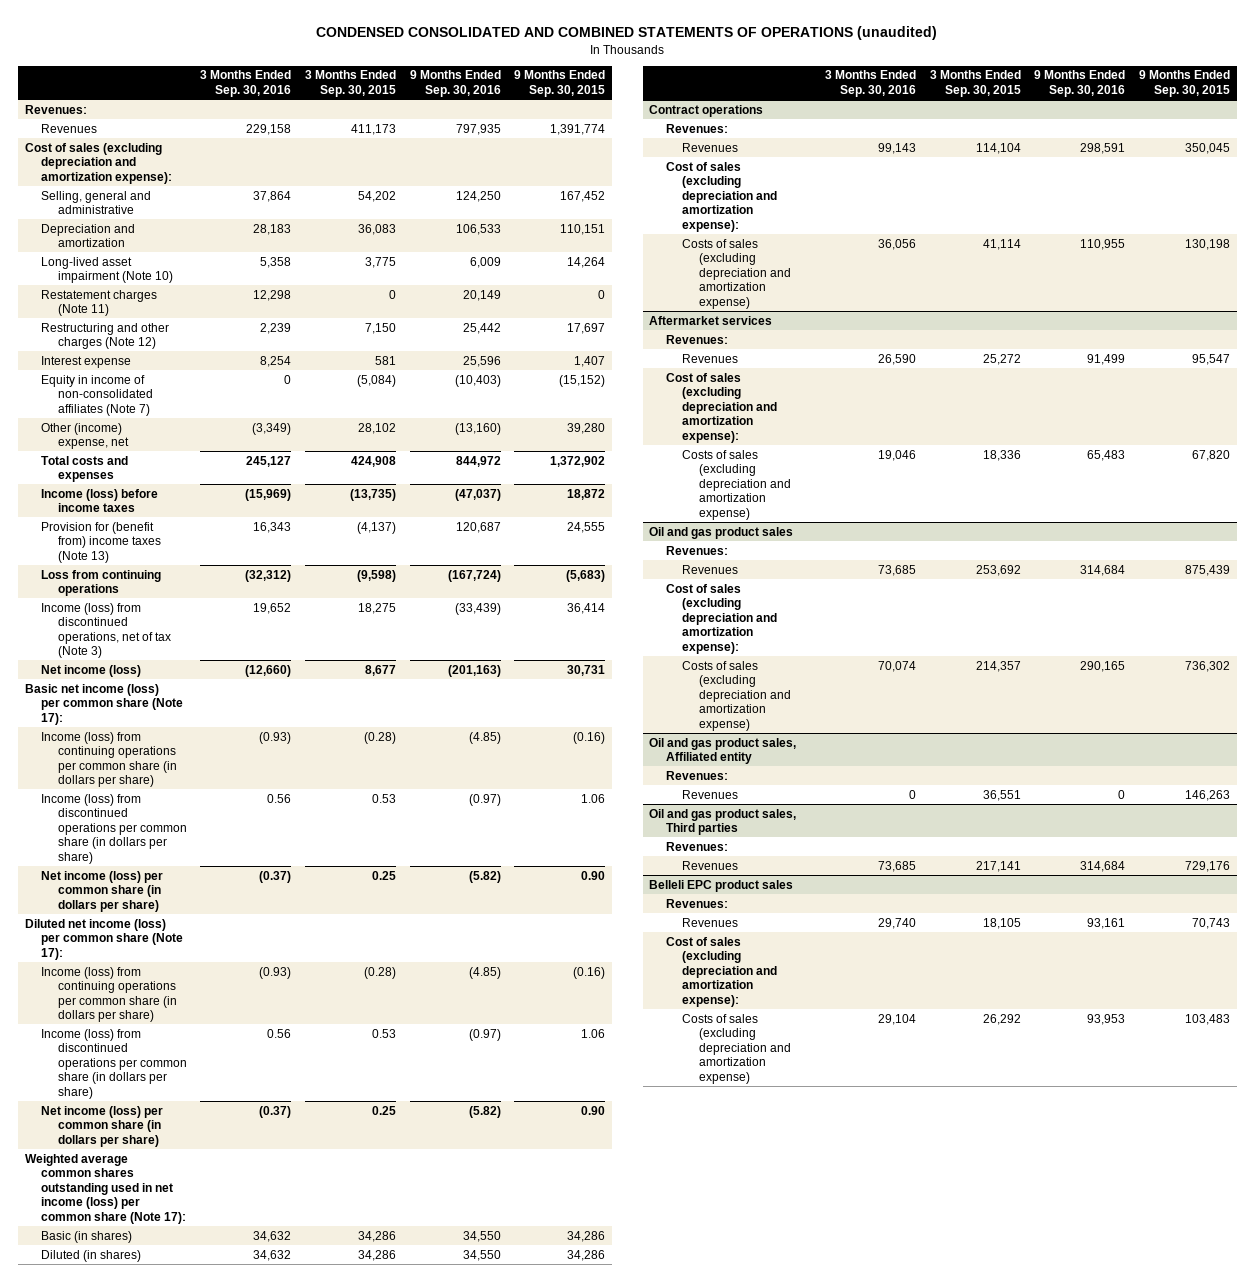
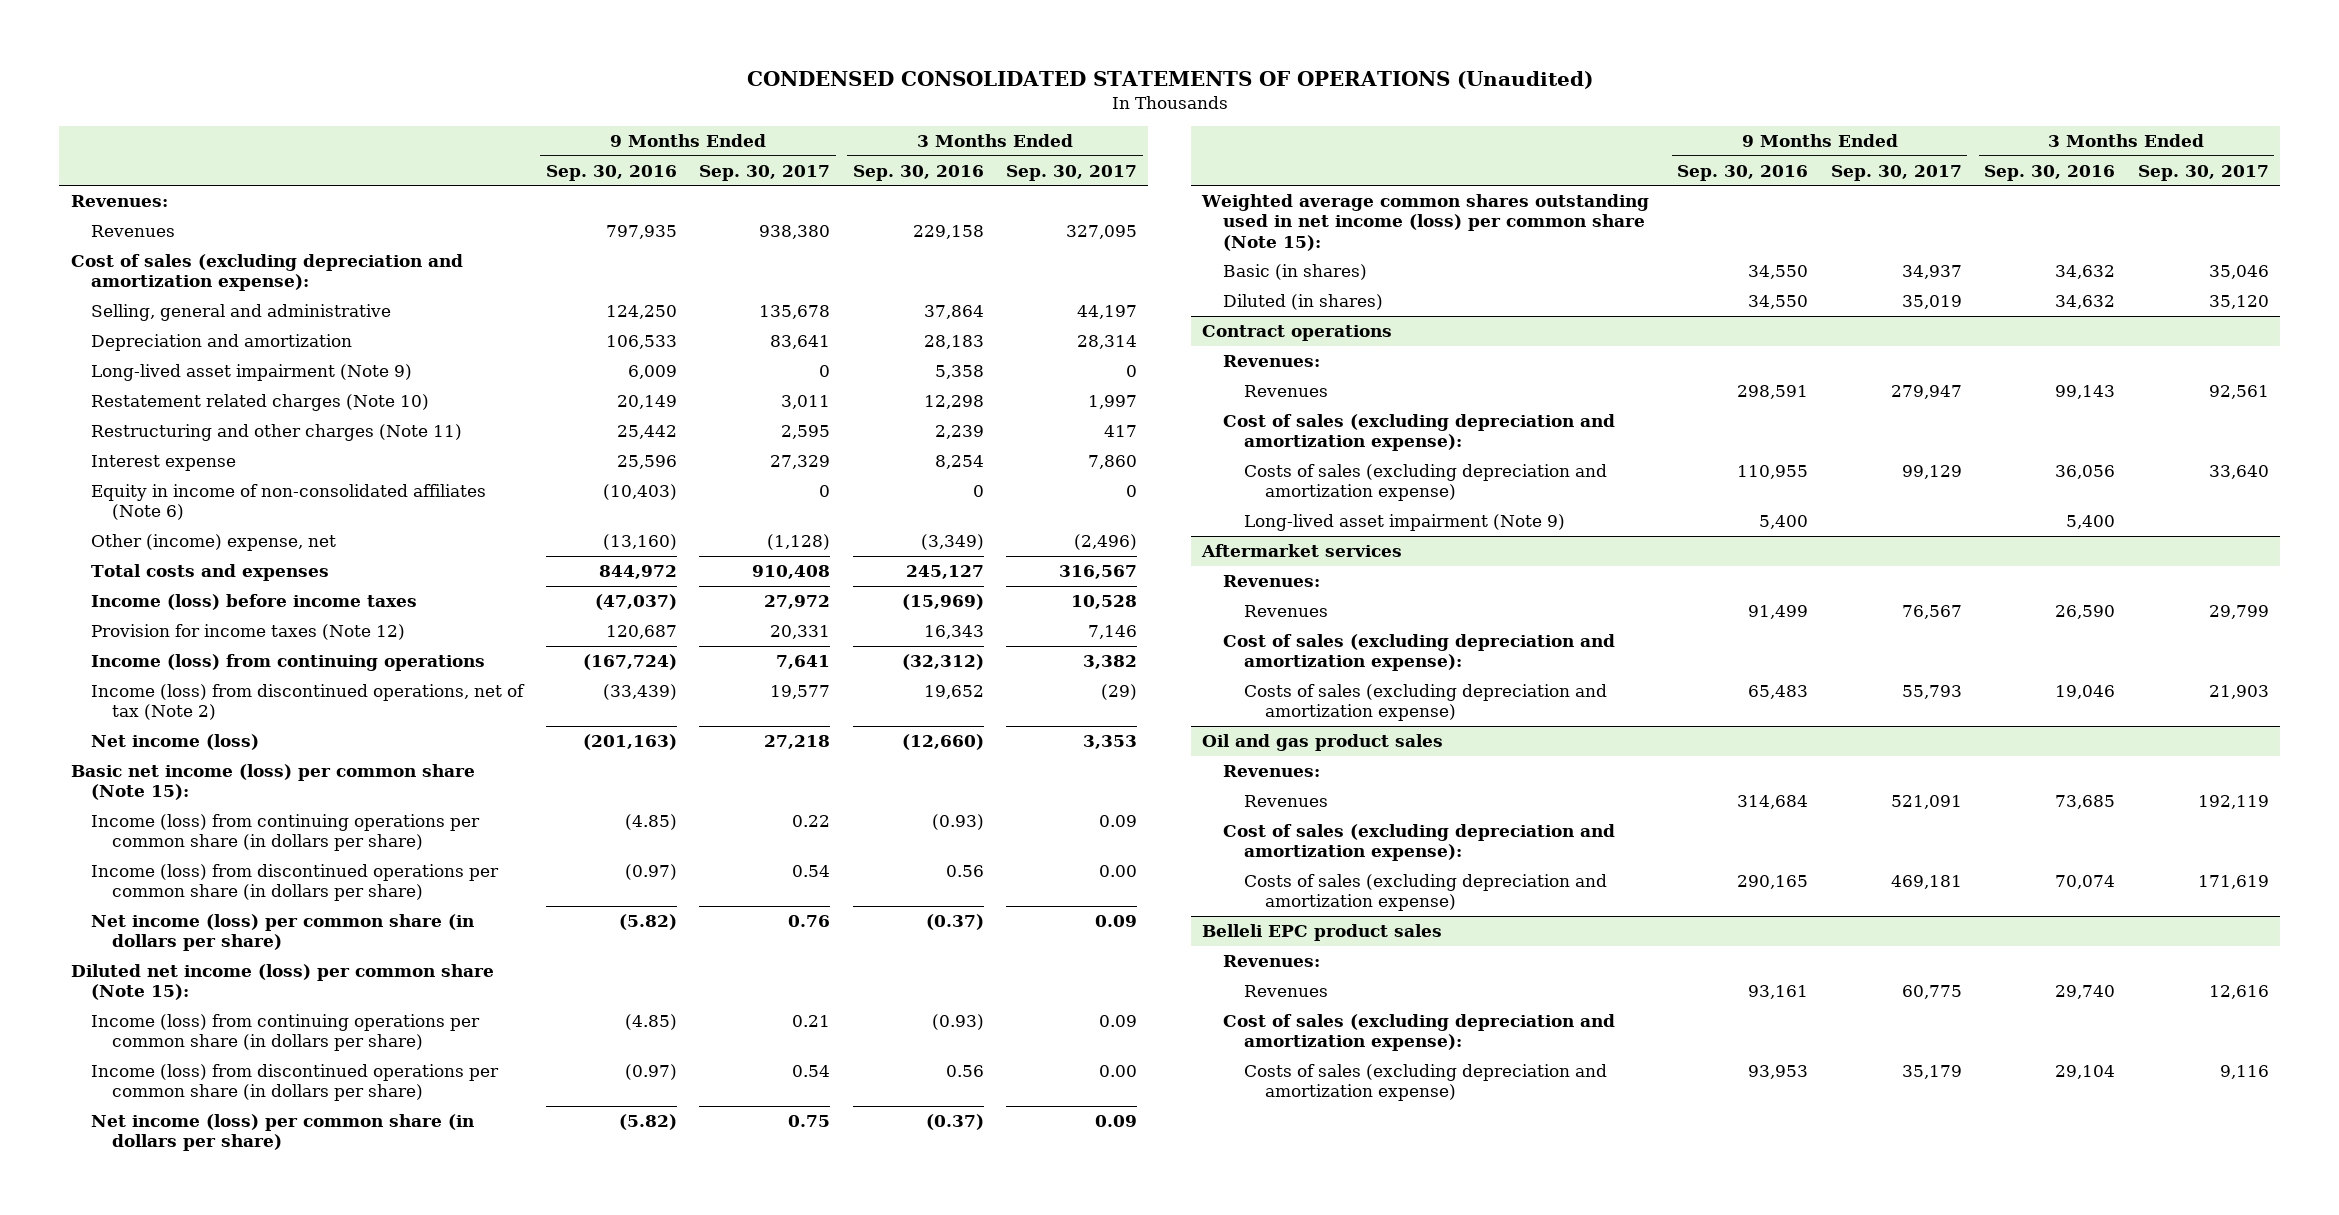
[316,26,938,41] CONDENSED CONSOLIDATED AND COMBINED STATEMENTS OF OPERATIONS (unaudited) -> [746,71,1593,90] CONDENSED CONSOLIDATED STATEMENTS OF OPERATIONS (Unaudited)
[305,70,397,97] 3 Months Ended Sep. 30, 2015 -> none
[514,70,606,97] 9 Months Ended Sep. 30, 2015 -> none
none -> [699,164,831,181] Sep. 30, 2017
none -> [1005,164,1137,181] Sep. 30, 2017
[41,256,173,284] Long-lived asset impairment (Note 10) -> [91,364,413,382] Long-lived asset impairment (Note 9)
[41,289,158,317] Restatement charges (Note 11) -> [91,394,430,412] Restatement related charges (Note 10)
[41,322,170,350] Restructuring and other charges (Note 12) -> [91,424,463,442] Restructuring and other charges (Note 11)
[41,374,153,416] Equity in income of non-consolidated affiliates (Note 7) -> [91,484,487,521] Equity in income of non-consolidated affiliates (Note 6)
[41,521,161,563] Provision for (benefit from) income taxes (Note 13) -> [91,624,406,641] Provision for income taxes (Note 12)
[41,569,162,597] Loss from continuing operations -> [91,654,486,672] Income (loss) from continuing operations
[41,602,171,659] Income (loss) from discontinued operations, net of tax (Note 3) -> [91,684,526,721] Income (loss) from discontinued operations, net of tax (Note 2)
[24,683,184,725] Basic net income (loss) per common share (Note 17): -> [70,764,475,801] Basic net income (loss) per common share (Note 15):
[24,918,184,960] Diluted net income (loss) per common share (Note 17): -> [70,964,494,1001] Diluted net income (loss) per common share (Note 15):
[24,1153,187,1224] Weighted average common shares outstanding used in net income (loss) per common share (Note 17): -> [1201,194,1650,251] Weighted average common shares outstanding used in net income (loss) per common share (Note 15):
none -> [1243,514,1565,532] Long-lived asset impairment (Note 9)
[649,737,797,765] Oil and gas product sales, Affiliated entity -> none
[665,770,728,780] Revenues: -> none
[682,789,739,799] Revenues -> none
[649,808,797,836] Oil and gas product sales, Third parties -> none
[665,841,728,851] Revenues: -> none
[682,860,739,870] Revenues -> none

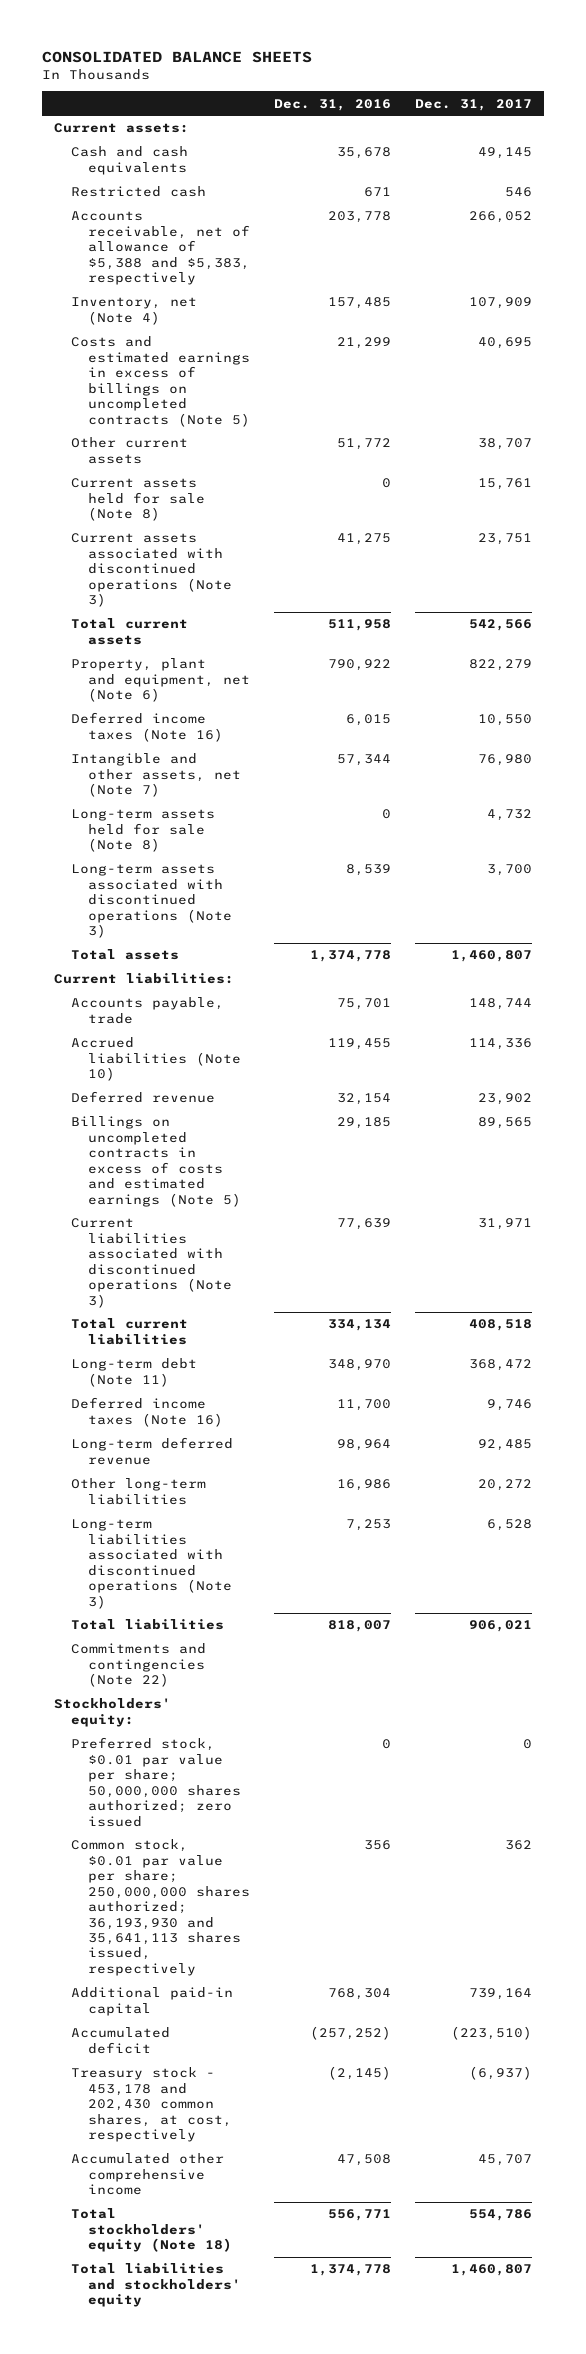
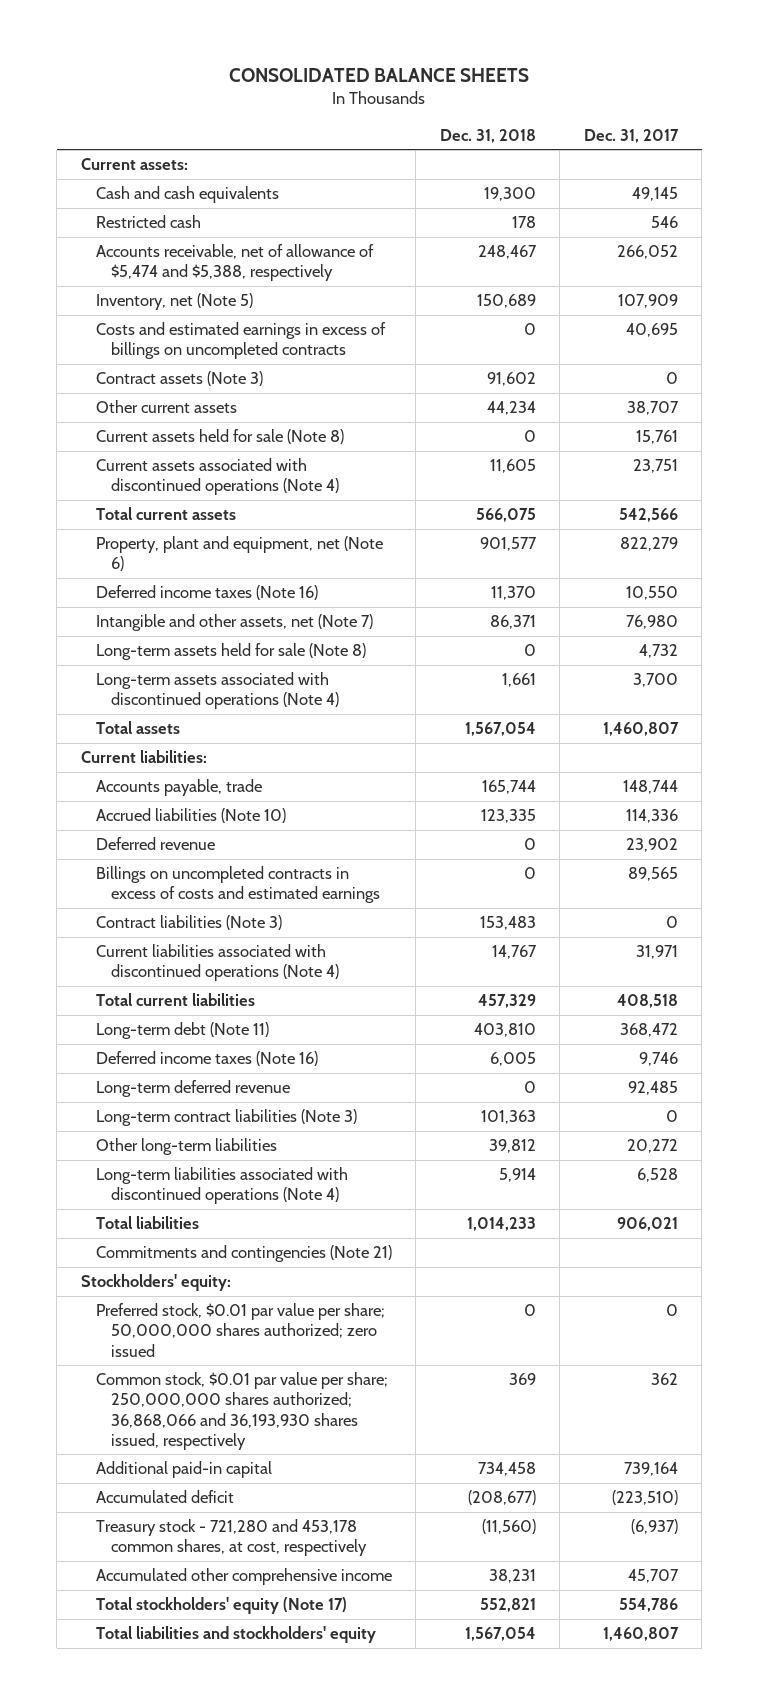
[274,98,392,111] Dec. 31, 2016 -> none
none -> [439,128,536,143] Dec. 31, 2018
[71,211,251,286] Accounts receivable, net of allowance of $5,388 and $5,383, respectively -> [95,244,374,282] Accounts receivable, net of allowance of $5,474 and $5,388, respectively
[71,297,198,325] Inventory, net (Note 4) -> [95,293,253,311] Inventory, net (Note 5)
[71,336,251,427] Costs and estimated earnings in excess of billings on uncompleted contracts (Note 5) -> [95,322,386,360] Costs and estimated earnings in excess of billings on uncompleted contracts
none -> [95,371,263,387] Contract assets (Note 3)
[71,533,233,608] Current assets associated with discontinued operations (Note 3) -> [95,458,339,496] Current assets associated with discontinued operations (Note 4)
[71,864,233,939] Long-term assets associated with discontinued operations (Note 3) -> [95,672,339,710] Long-term assets associated with discontinued operations (Note 4)
[71,1116,242,1207] Billings on uncompleted contracts in excess of costs and estimated earnings (Note 5) -> [95,866,380,904] Billings on uncompleted contracts in excess of costs and estimated earnings
none -> [95,915,282,931] Contract liabilities (Note 3)
[71,1218,233,1308] Current liabilities associated with discontinued operations (Note 3) -> [95,944,339,982] Current liabilities associated with discontinued operations (Note 4)
none -> [95,1109,357,1127] Long-term contract liabilities (Note 3)
[71,1519,233,1609] Long-term liabilities associated with discontinued operations (Note 3) -> [95,1167,348,1205] Long-term liabilities associated with discontinued operations (Note 4)
[71,1643,207,1688] Commitments and contingencies (Note 22) -> [95,1245,392,1263] Commitments and contingencies (Note 21)
[71,1839,251,1976] Common stock, $0.01 par value per share; 250,000,000 shares authorized; 36,193,930 and 35,641,113 shares issued, respectively -> [95,1372,388,1450] Common stock, $0.01 par value per share; 250,000,000 shares authorized; 36,868,066 and 36,193,930 shares issued, respectively
[71,2067,233,2143] Treasury stock - 453,178 and 202,430 common shares, at cost, respectively -> [95,1519,367,1557] Treasury stock - 721,280 and 453,178 common shares, at cost, respectively
[71,2208,233,2253] Total stockholders' equity (Note 18) -> [95,1597,347,1615] Total stockholders' equity (Note 17)

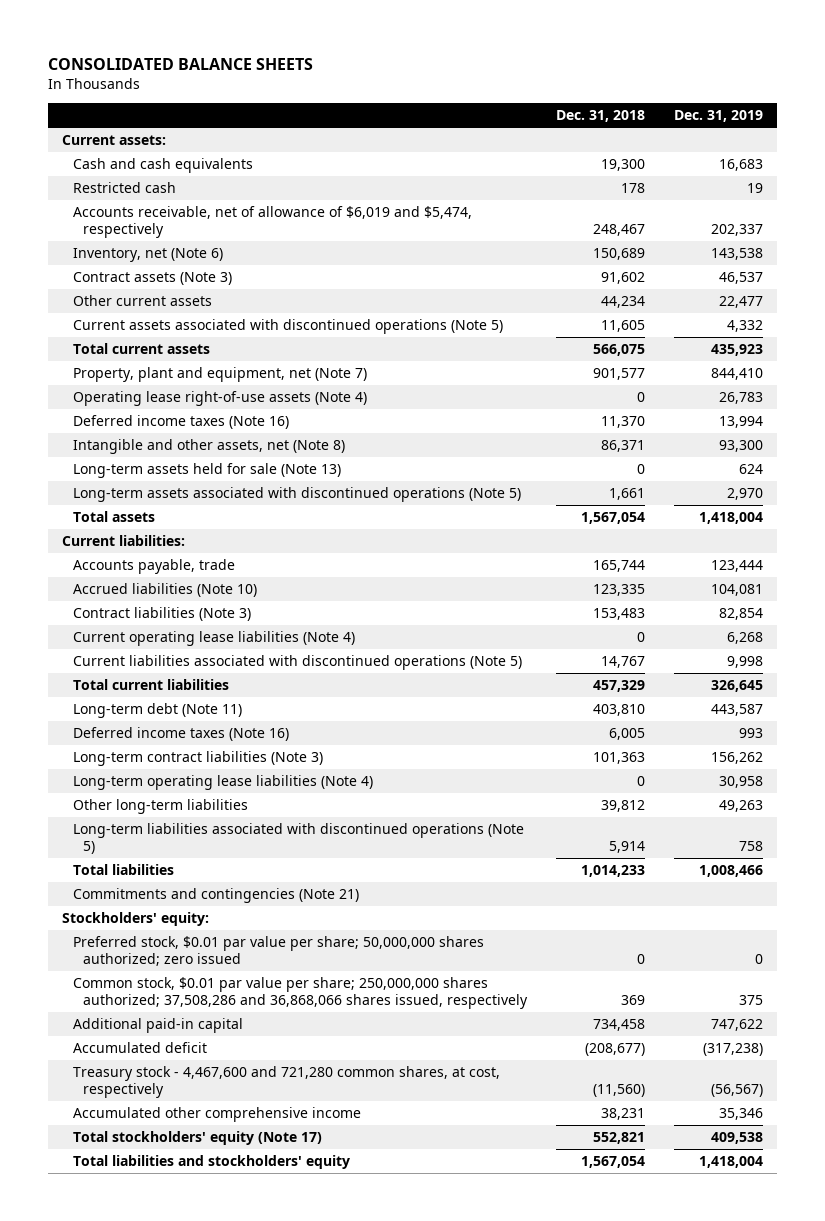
[583,128,679,143] Dec. 31, 2017 -> none
none -> [673,110,763,123] Dec. 31, 2019
[95,322,386,360] Costs and estimated earnings in excess of billings on uncompleted contracts -> none
[95,244,374,282] Accounts receivable, net of allowance of $5,474 and $5,388, respectively -> [72,206,472,238] Accounts receivable, net of allowance of $6,019 and $5,474, respectively
[95,293,253,311] Inventory, net (Note 5) -> [72,248,223,263] Inventory, net (Note 6)
[95,429,344,445] Current assets held for sale (Note 8) -> none
[95,458,339,496] Current assets associated with discontinued operations (Note 4) -> [72,319,503,335] Current assets associated with discontinued operations (Note 5)
[95,536,383,572] Property, plant and equipment, net (Note 6) -> [72,367,367,383] Property, plant and equipment, net (Note 7)
none -> [72,391,367,407] Operating lease right-of-use assets (Note 4)
[95,614,373,632] Intangible and other assets, net (Note 7) -> [72,439,345,455] Intangible and other assets, net (Note 8)
[95,643,366,661] Long-term assets held for sale (Note 8) -> [72,463,341,479] Long-term assets held for sale (Note 13)
[95,672,339,710] Long-term assets associated with discontinued operations (Note 4) -> [72,487,521,503] Long-term assets associated with discontinued operations (Note 5)
[95,837,215,851] Deferred revenue -> none
[95,866,380,904] Billings on uncompleted contracts in excess of costs and estimated earnings -> none
none -> [72,631,355,647] Current operating lease liabilities (Note 4)
[95,944,339,982] Current liabilities associated with discontinued operations (Note 4) -> [72,655,522,671] Current liabilities associated with discontinued operations (Note 5)
[95,1080,290,1098] Long-term deferred revenue -> none
none -> [72,775,373,791] Long-term operating lease liabilities (Note 4)
[95,1167,348,1205] Long-term liabilities associated with discontinued operations (Note 4) -> [72,823,524,854] Long-term liabilities associated with discontinued operations (Note 5)
[95,1372,388,1450] Common stock, $0.01 par value per share; 250,000,000 shares authorized; 36,868,066 and 36,193,930 shares issued, respectively -> [72,977,529,1009] Common stock, $0.01 par value per share; 250,000,000 shares authorized; 37,508,286 and 36,868,066 shares issued, respectively
[95,1519,367,1557] Treasury stock - 721,280 and 453,178 common shares, at cost, respectively -> [72,1066,500,1098] Treasury stock - 4,467,600 and 721,280 common shares, at cost, respectively

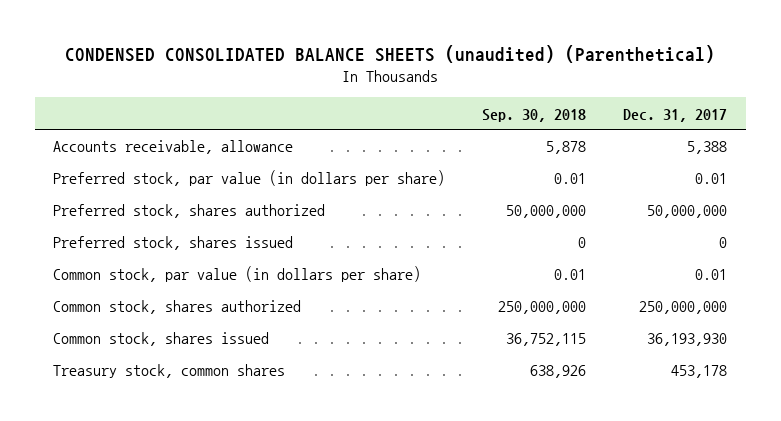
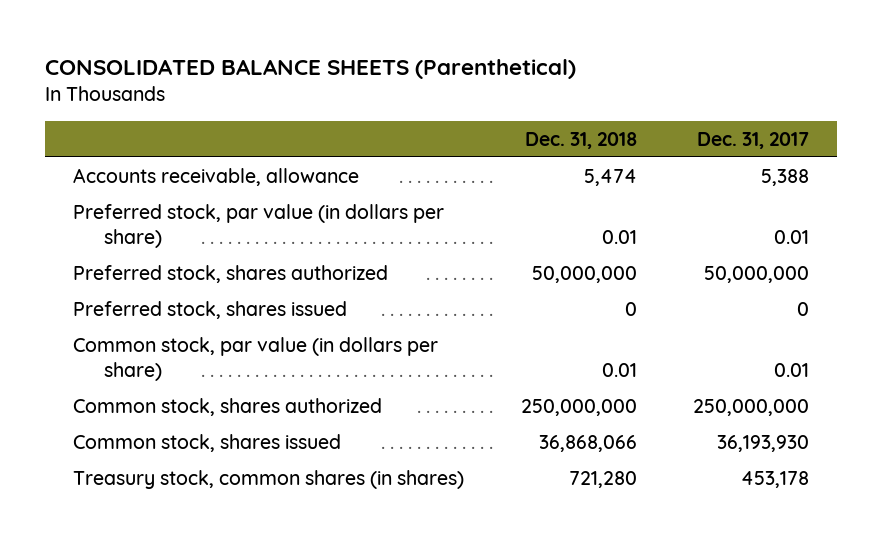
[65,44,716,63] CONDENSED CONSOLIDATED BALANCE SHEETS (unaudited) (Parenthetical) -> [45,59,577,80] CONSOLIDATED BALANCE SHEETS (Parenthetical)
[482,108,587,122] Sep. 30, 2018 -> none
none -> [524,131,637,149] Dec. 31, 2018
[53,364,286,379] Treasury stock, common shares -> [73,469,465,489] Treasury stock, common shares (in shares)

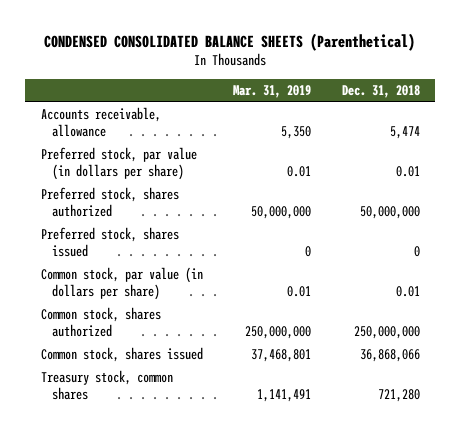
[45,59,577,80] CONSOLIDATED BALANCE SHEETS (Parenthetical) -> [44,32,416,51] CONDENSED CONSOLIDATED BALANCE SHEETS (Parenthetical)
[697,131,810,149] Dec. 31, 2017 -> none
none -> [233,85,312,99] Mar. 31, 2019
[73,469,465,489] Treasury stock, common shares (in shares) -> [40,370,173,401] Treasury stock, common shares

